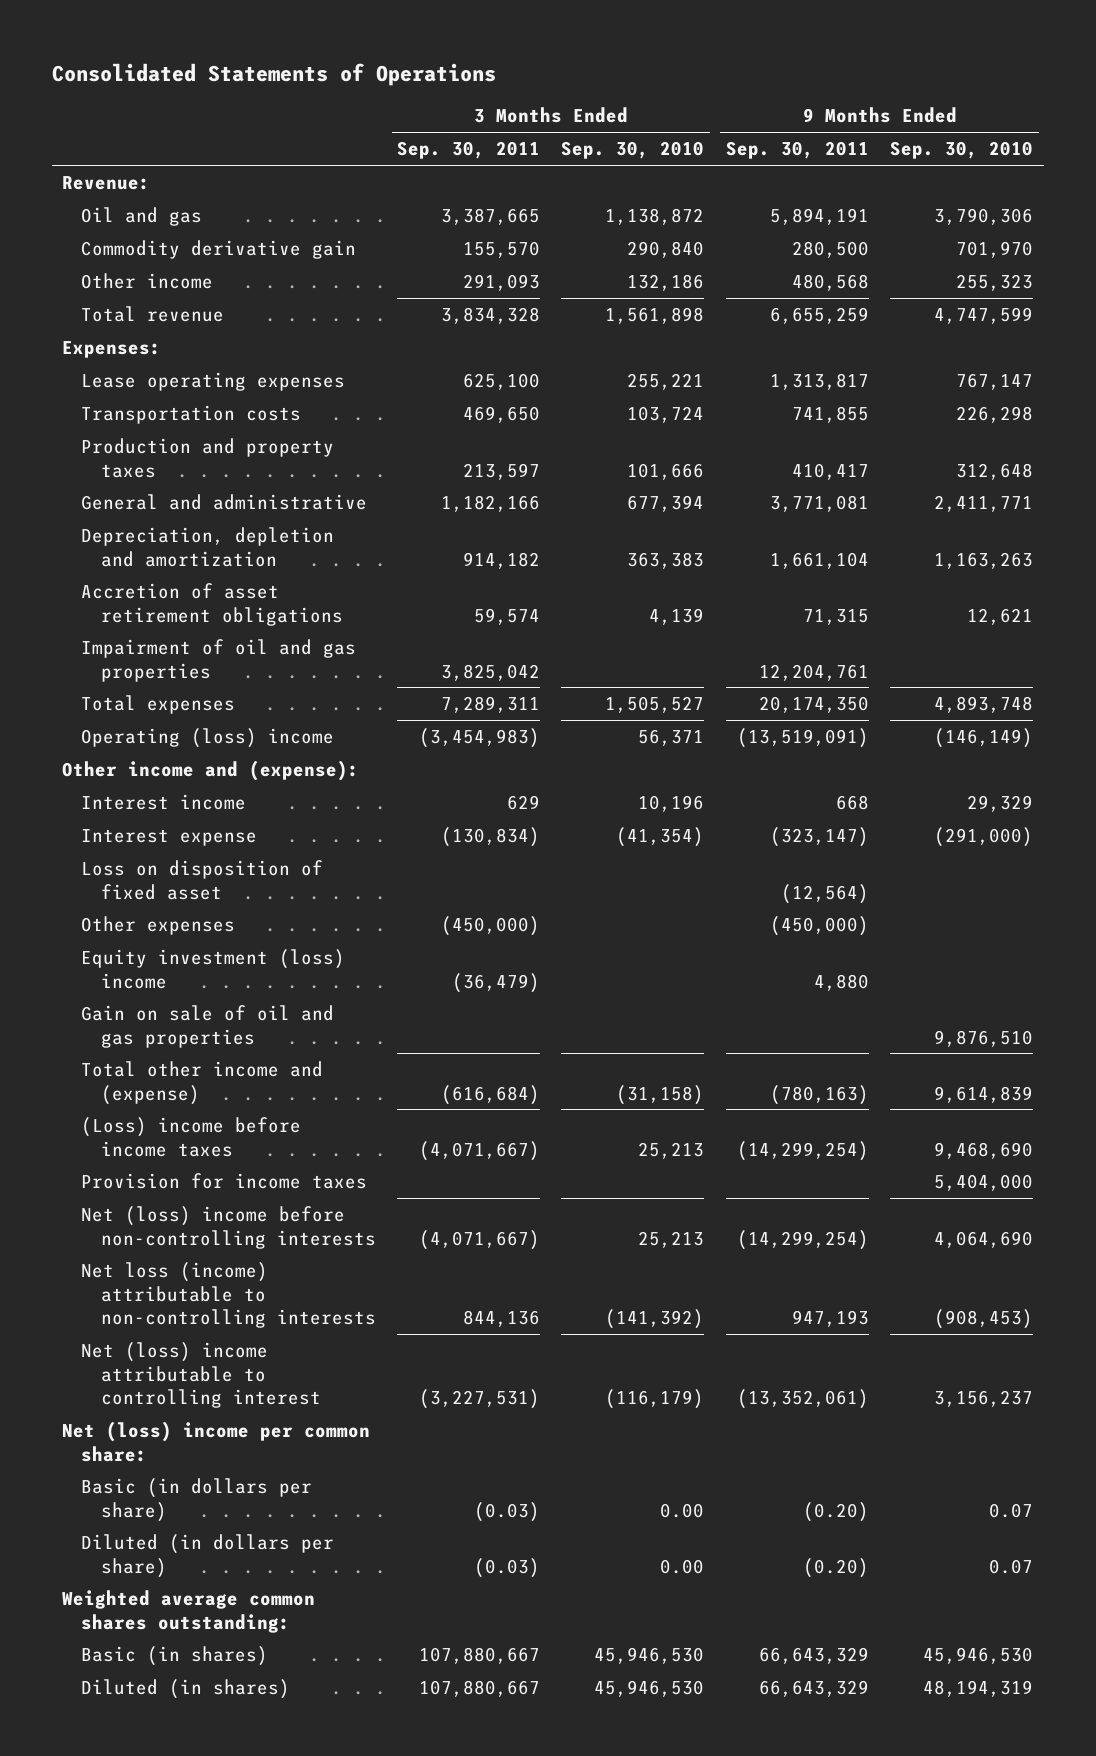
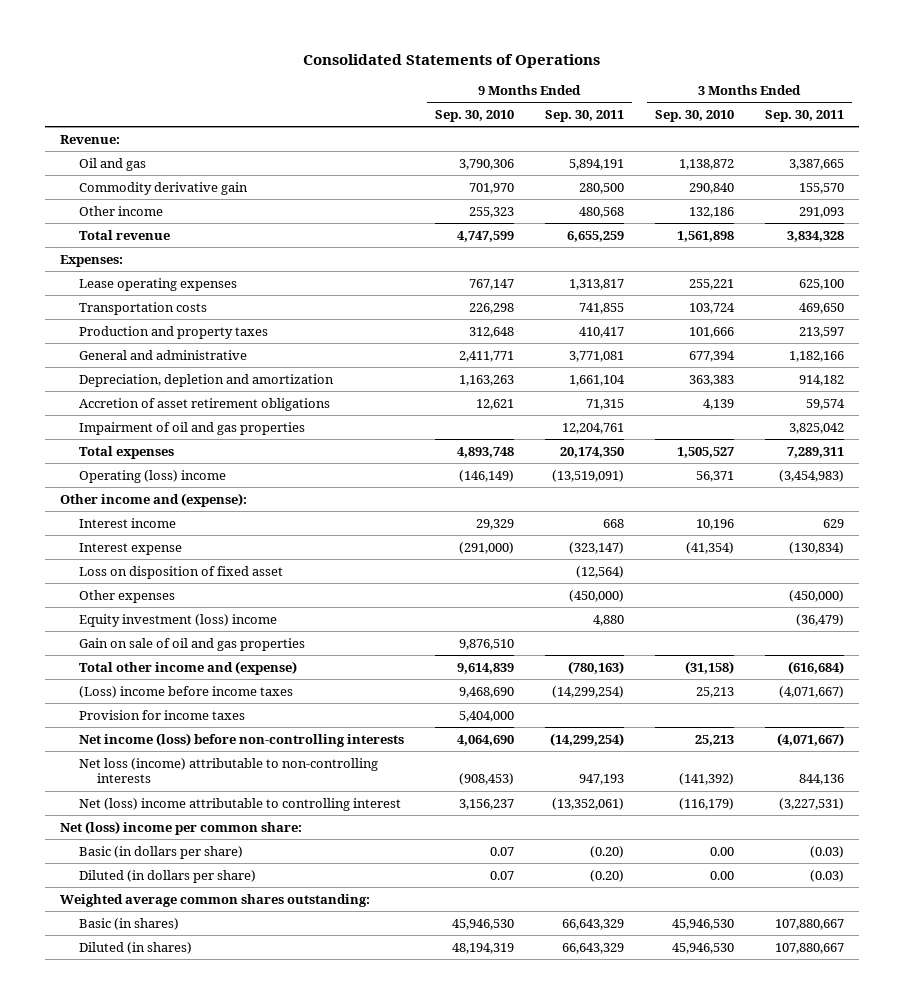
[81,1205,376,1249] Net (loss) income before non-controlling interests -> [78,732,404,747] Net income (loss) before non-controlling interests

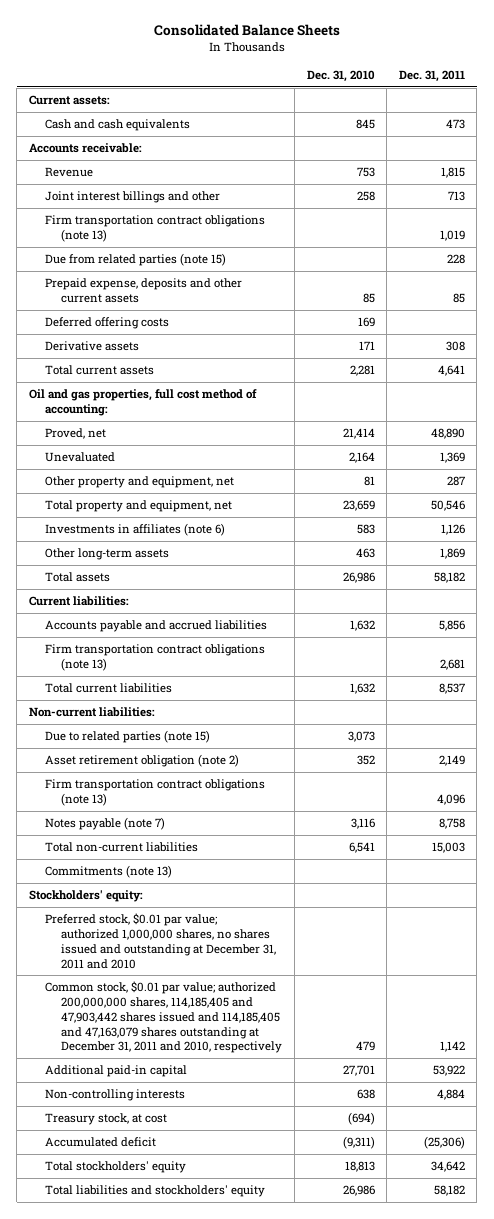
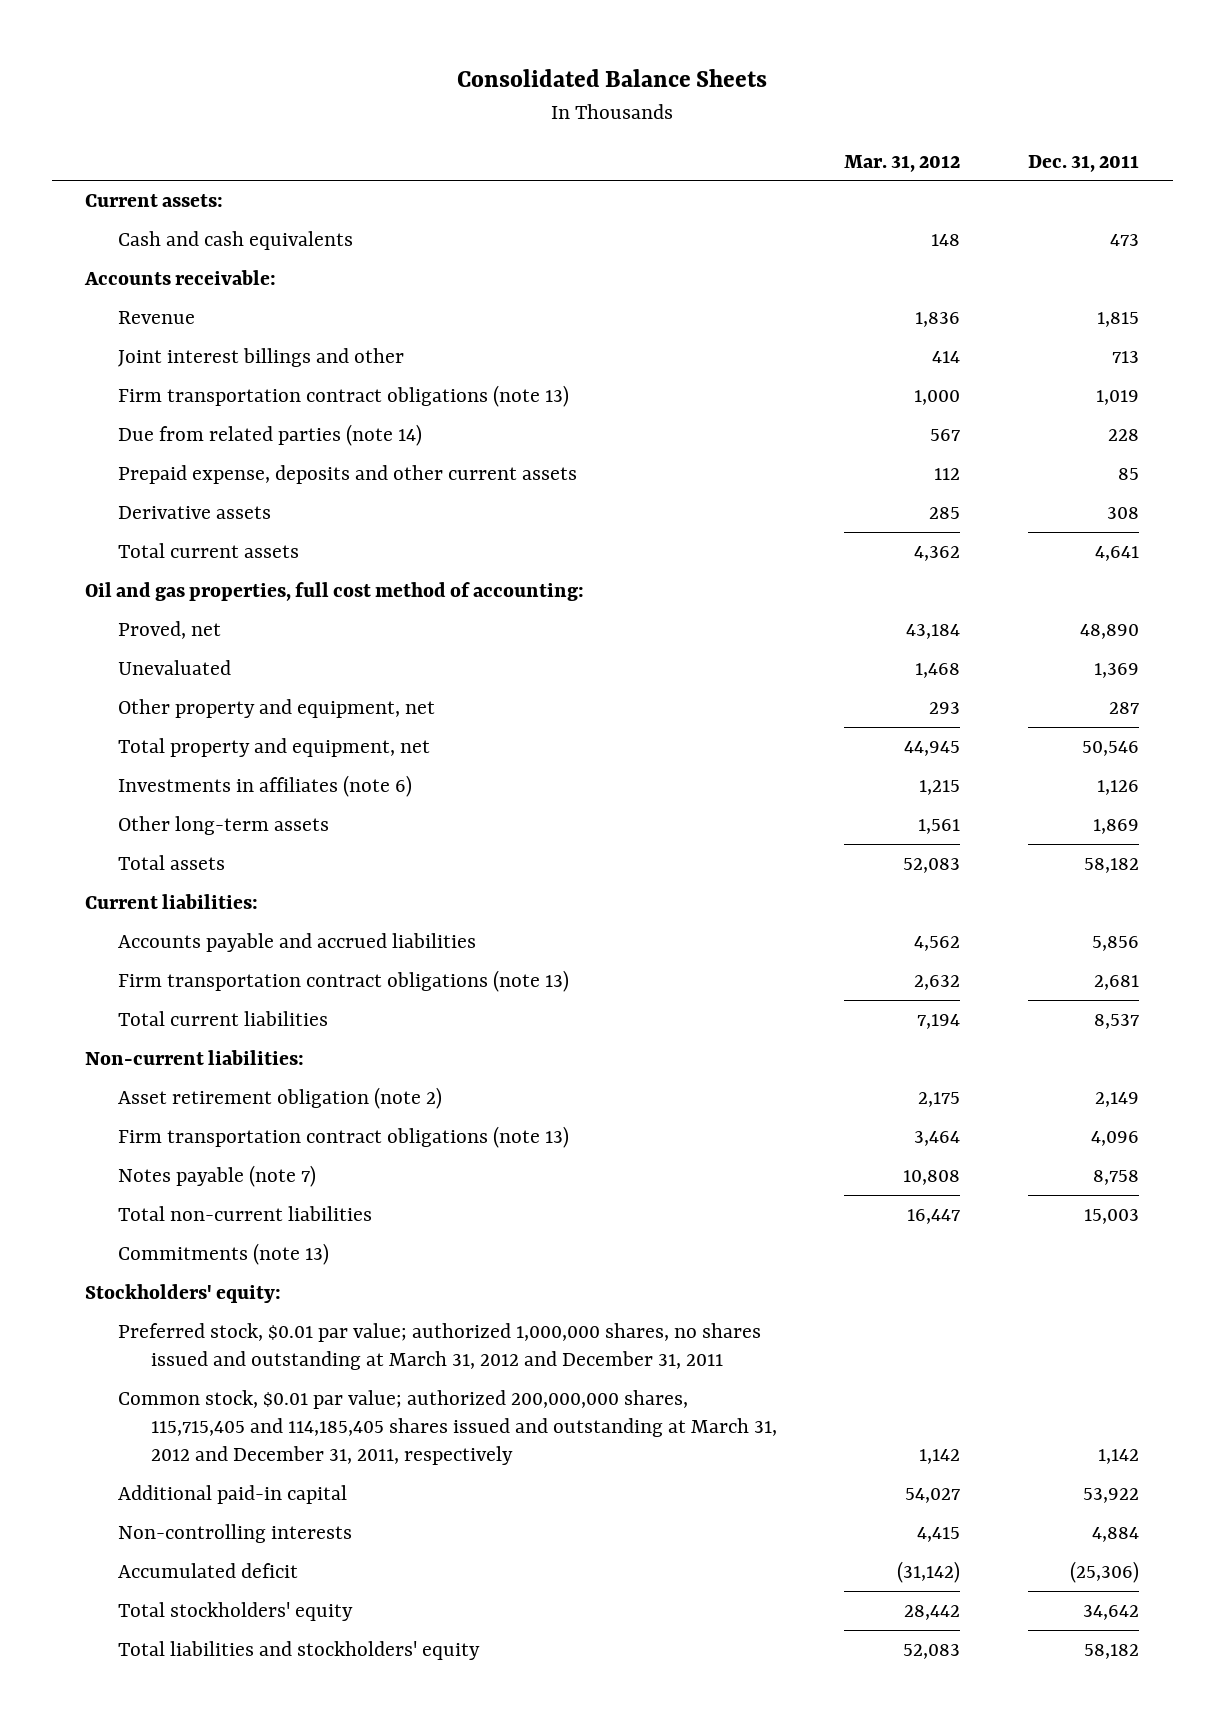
[306,69,375,82] Dec. 31, 2010 -> none
none -> [844,154,961,172] Mar. 31, 2012
[45,253,227,267] Due from related parties (note 15) -> [118,423,423,446] Due from related parties (note 14)
[45,317,170,330] Deferred offering costs -> none
[45,730,211,744] Due to related parties (note 15) -> none
[45,913,277,969] Preferred stock, $0.01 par value; authorized 1,000,000 shares, no shares issued and outstanding at December 31, 2011 and 2010 -> [118,1322,762,1370] Preferred stock, $0.01 par value; authorized 1,000,000 shares, no shares issued and outstanding at March 31, 2012 and December 31, 2011
[45,981,283,1054] Common stock, $0.01 par value; authorized 200,000,000 shares, 114,185,405 and 47,903,442 shares issued and 114,185,405 and 47,163,079 shares outstanding at December 31, 2011 and 2010, respectively -> [118,1389,777,1466] Common stock, $0.01 par value; authorized 200,000,000 shares, 115,715,405 and 114,185,405 shares issued and outstanding at March 31, 2012 and December 31, 2011, respectively
[45,1113,168,1126] Treasury stock, at cost -> none

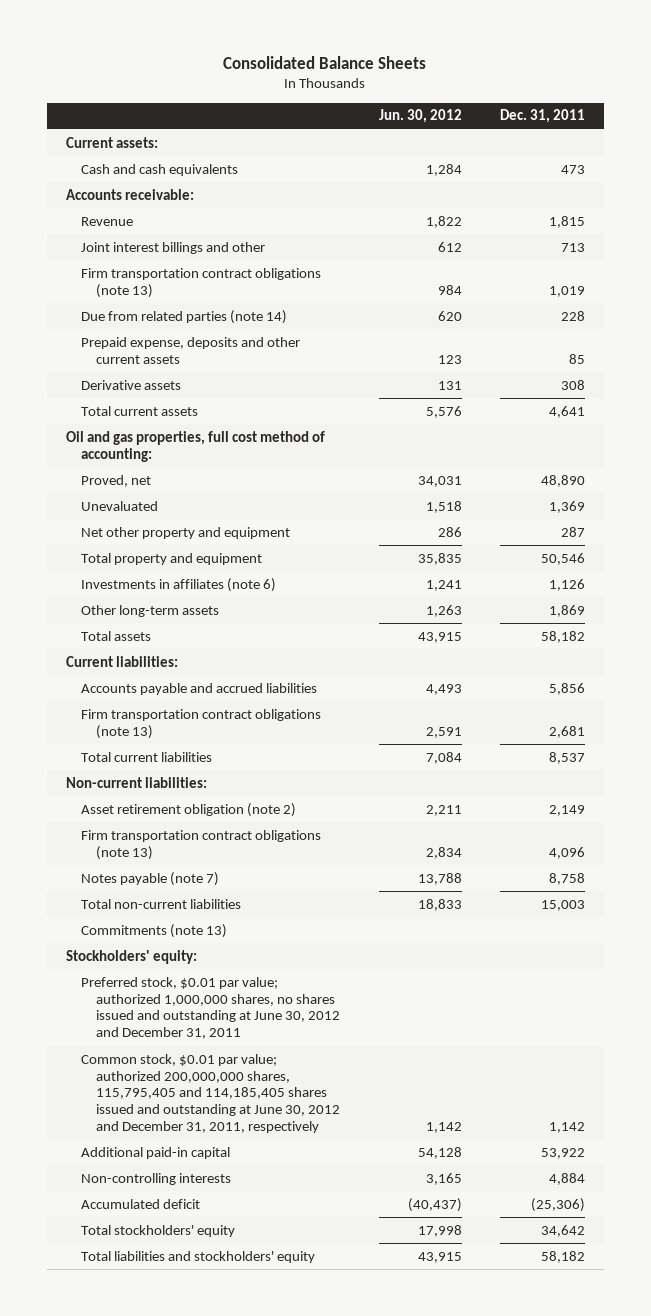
[844,154,961,172] Mar. 31, 2012 -> none
none -> [378,109,462,124] Jun. 30, 2012
[118,698,436,718] Other property and equipment, net -> [80,526,290,539] Net other property and equipment
[118,737,431,757] Total property and equipment, net -> [80,552,262,565] Total property and equipment
[118,1322,762,1370] Preferred stock, $0.01 par value; authorized 1,000,000 shares, no shares issued and outstanding at March 31, 2012 and December 31, 2011 -> [80,976,341,1040] Preferred stock, $0.01 par value; authorized 1,000,000 shares, no shares issued and outstanding at June 30, 2012 and December 31, 2011
[118,1389,777,1466] Common stock, $0.01 par value; authorized 200,000,000 shares, 115,715,405 and 114,185,405 shares issued and outstanding at March 31, 2012 and December 31, 2011, respectively -> [80,1053,341,1134] Common stock, $0.01 par value; authorized 200,000,000 shares, 115,795,405 and 114,185,405 shares issued and outstanding at June 30, 2012 and December 31, 2011, respectively

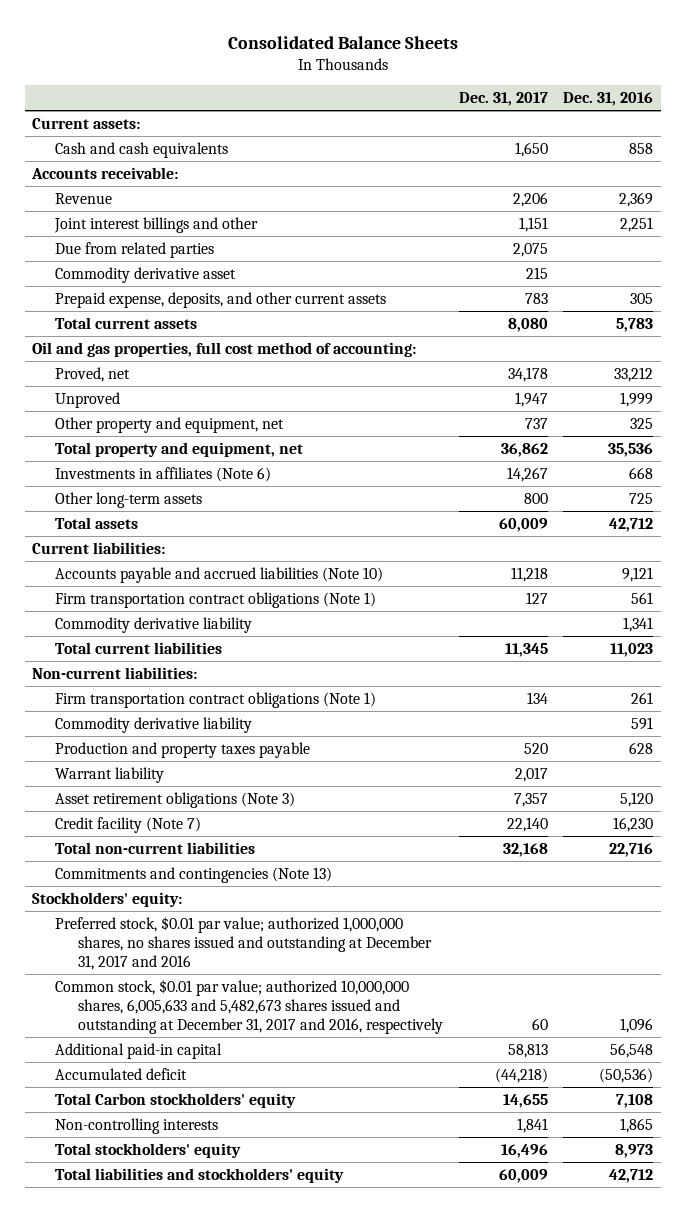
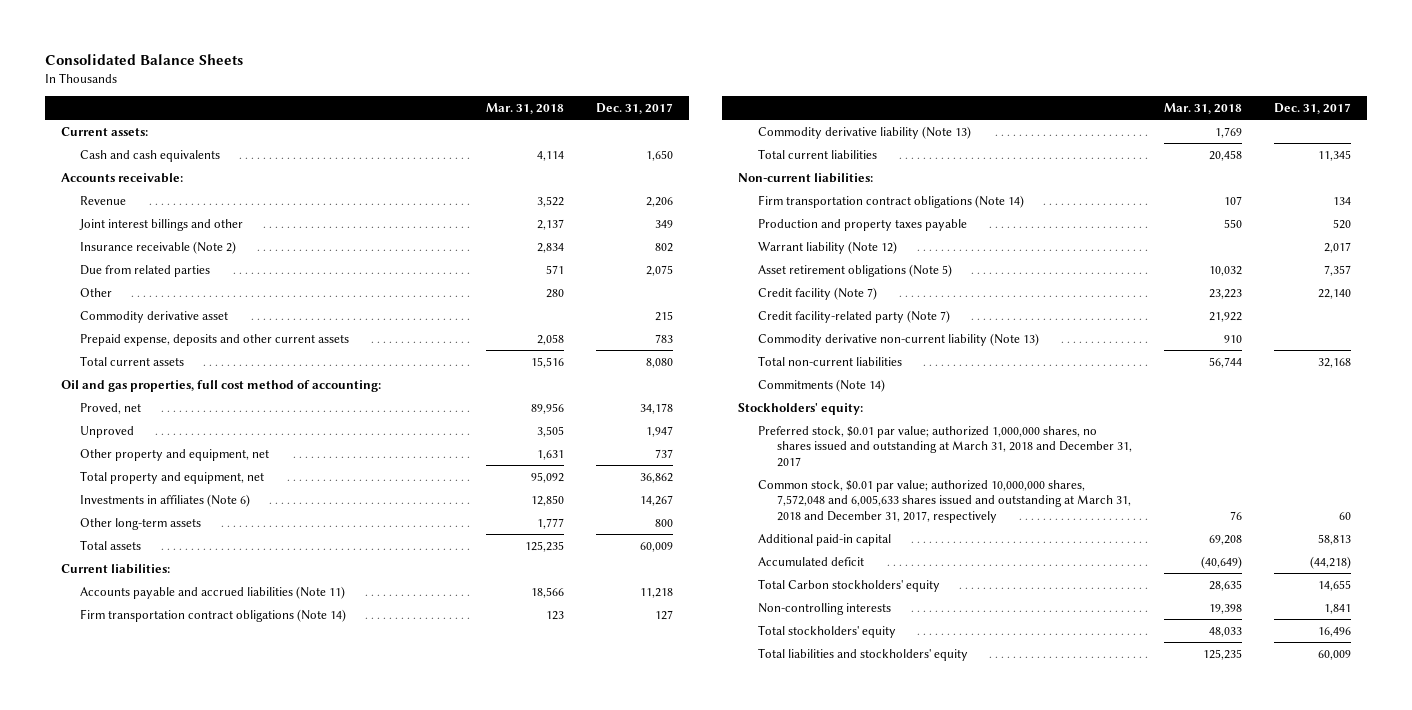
[563,91,654,106] Dec. 31, 2016 -> none
none -> [486,103,565,115] Mar. 31, 2018
[518,216,548,232] 1,151 -> [655,219,674,228] 349
none -> [79,240,236,254] Insurance receivable (Note 2)
none -> [79,287,112,297] Other
[55,291,387,308] Prepaid expense, deposits, and other current assets -> [79,333,349,346] Prepaid expense, deposits and other current assets
[55,566,384,583] Accounts payable and accrued liabilities (Note 10) -> [79,585,345,599] Accounts payable and accrued liabilities (Note 11)
[55,591,377,608] Firm transportation contract obligations (Note 1) -> [79,608,346,622] Firm transportation contract obligations (Note 14)
[55,616,253,633] Commodity derivative liability -> [757,125,971,139] Commodity derivative liability (Note 13)
[55,716,253,733] Commodity derivative liability -> none
[55,691,377,708] Firm transportation contract obligations (Note 1) -> [757,194,1024,208] Firm transportation contract obligations (Note 14)
[55,766,165,783] Warrant liability -> [757,240,897,254] Warrant liability (Note 12)
[55,791,296,808] Asset retirement obligations (Note 3) -> [757,263,952,277] Asset retirement obligations (Note 5)
none -> [757,309,950,323] Credit facility-related party (Note 7)
none -> [757,332,1039,346] Commodity derivative non-current liability (Note 13)
[55,866,333,883] Commitments and contingencies (Note 13) -> [757,378,885,392] Commitments (Note 14)
[55,915,432,970] Preferred stock, $0.01 par value; authorized 1,000,000 shares, no shares issued and outstanding at December 31, 2017 and 2016 -> [757,425,1132,467] Preferred stock, $0.01 par value; authorized 1,000,000 shares, no shares issued and outstanding at March 31, 2018 and December 31, 2017
[55,978,443,1034] Common stock, $0.01 par value; authorized 10,000,000 shares, 6,005,633 and 5,482,673 shares issued and outstanding at December 31, 2017 and 2016, respectively -> [757,479,1131,523] Common stock, $0.01 par value; authorized 10,000,000 shares, 7,572,048 and 6,005,633 shares issued and outstanding at March 31, 2018 and December 31, 2017, respectively

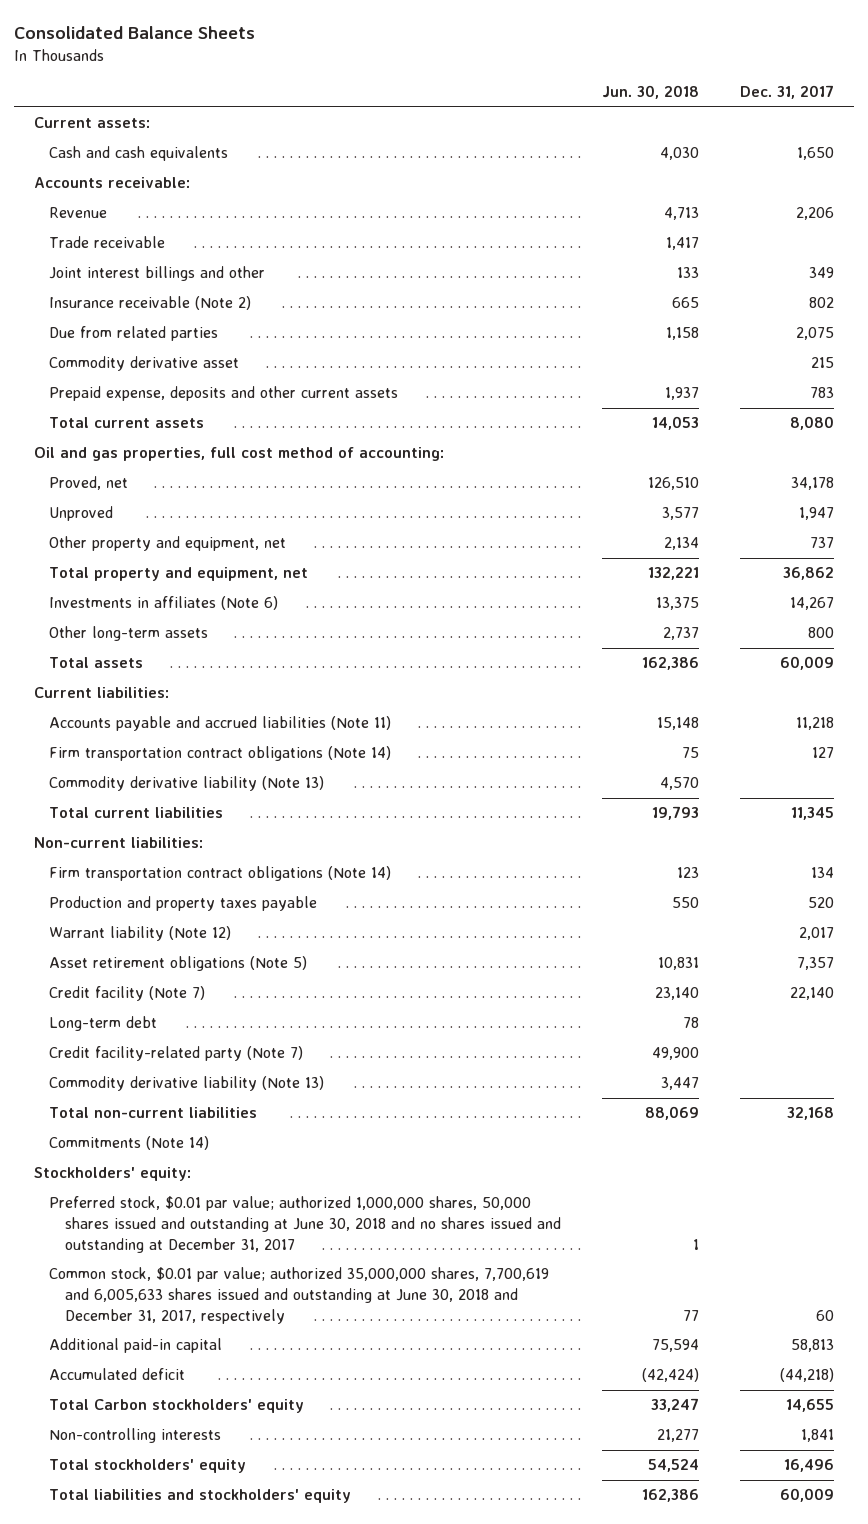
[486,103,565,115] Mar. 31, 2018 -> none
none -> [601,85,699,100] Jun. 30, 2018
none -> [49,236,166,249] Trade receivable
[79,287,112,297] Other -> none
none -> [49,1016,158,1032] Long-term debt
[757,332,1039,346] Commodity derivative non-current liability (Note 13) -> [49,1076,325,1092] Commodity derivative liability (Note 13)
[757,425,1132,467] Preferred stock, $0.01 par value; authorized 1,000,000 shares, no shares issued and outstanding at March 31, 2018 and December 31, 2017 -> [49,1196,561,1254] Preferred stock, $0.01 par value; authorized 1,000,000 shares, 50,000 shares issued and outstanding at June 30, 2018 and no shares issued and outstanding at December 31, 2017
[757,479,1131,523] Common stock, $0.01 par value; authorized 10,000,000 shares, 7,572,048 and 6,005,633 shares issued and outstanding at March 31, 2018 and December 31, 2017, respectively -> [49,1267,550,1325] Common stock, $0.01 par value; authorized 35,000,000 shares, 7,700,619 and 6,005,633 shares issued and outstanding at June 30, 2018 and December 31, 2017, respectively

